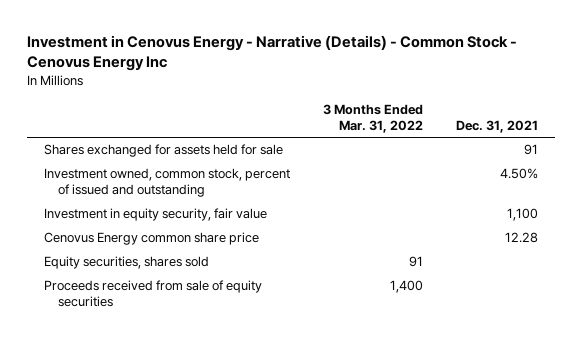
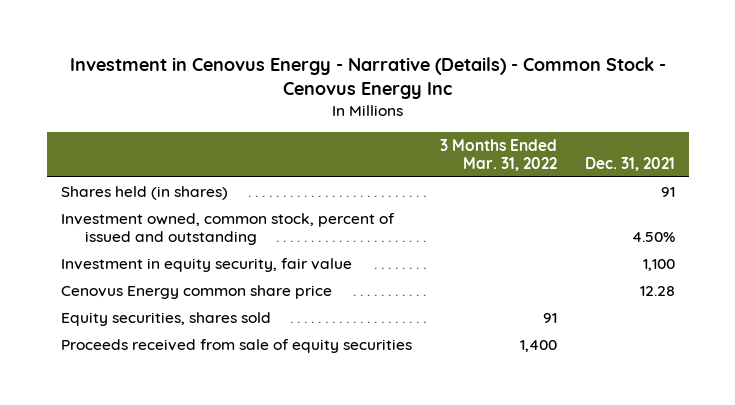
[43,144,283,158] Shares exchanged for assets held for sale -> [60,185,228,200] Shares held (in shares)

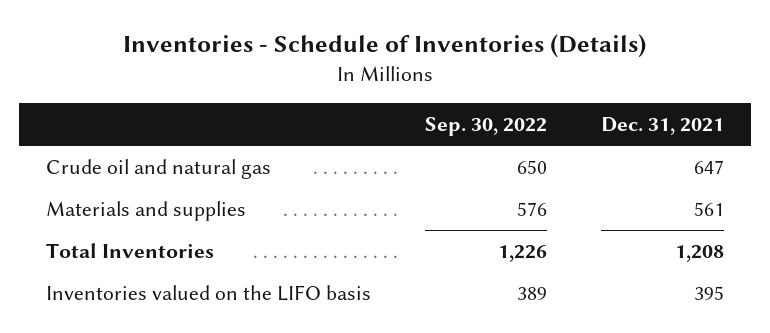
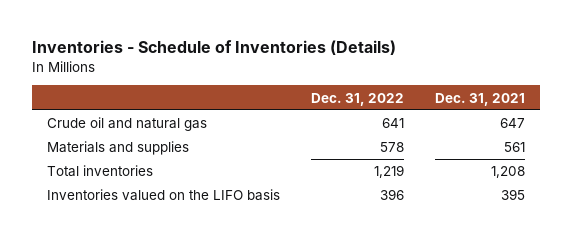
[424,117,547,137] Sep. 30, 2022 -> none
none -> [310,92,404,106] Dec. 31, 2022
[45,243,214,259] Total Inventories -> [47,165,154,178] Total inventories

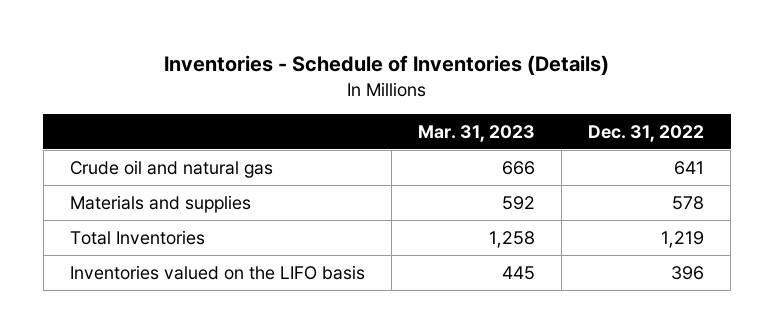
[434,92,525,106] Dec. 31, 2021 -> none
none -> [418,124,536,142] Mar. 31, 2023
[47,165,154,178] Total inventories -> [69,229,205,245] Total Inventories

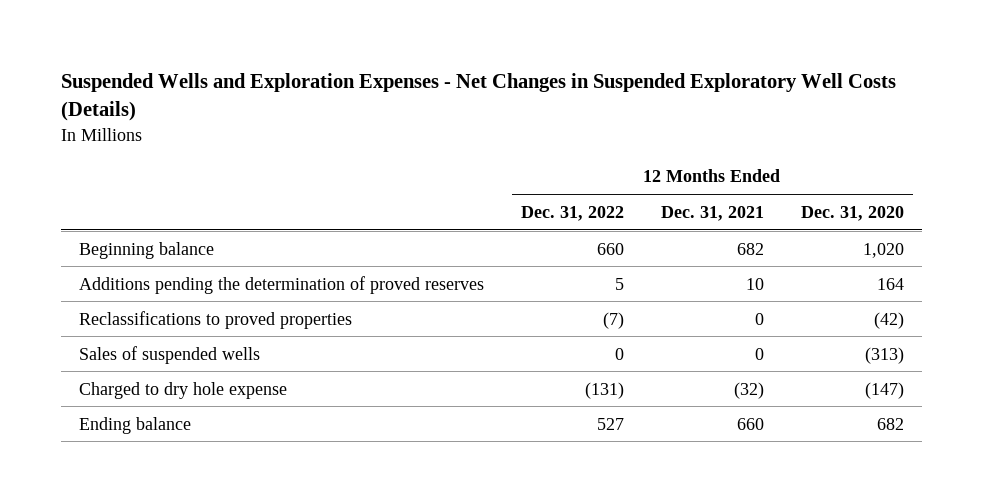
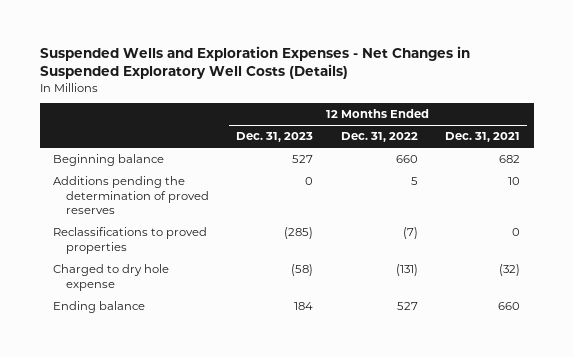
[800,205,904,221] Dec. 31, 2020 -> none
none -> [236,132,314,143] Dec. 31, 2023
[79,345,261,364] Sales of suspended wells -> none

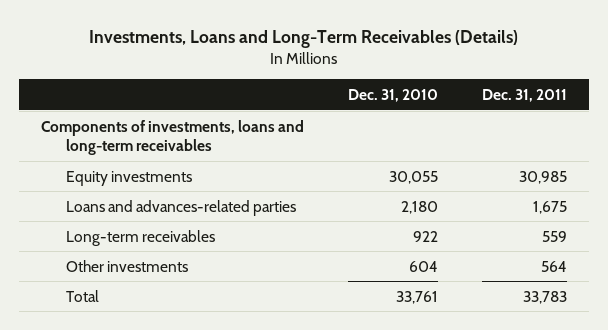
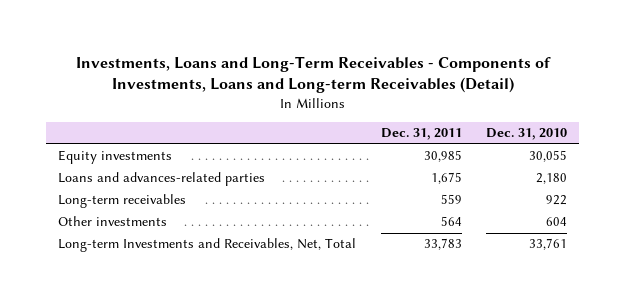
[89,30,519,49] Investments, Loans and Long-Term Receivables (Details) -> [75,55,551,94] Investments, Loans and Long-Term Receivables - Components of Investments, Loans and Long-term Receivables (Detail)
[41,119,305,156] Components of investments, loans and long-term receivables -> none
[65,289,99,302] Total -> [58,238,357,253] Long-term Investments and Receivables, Net, Total

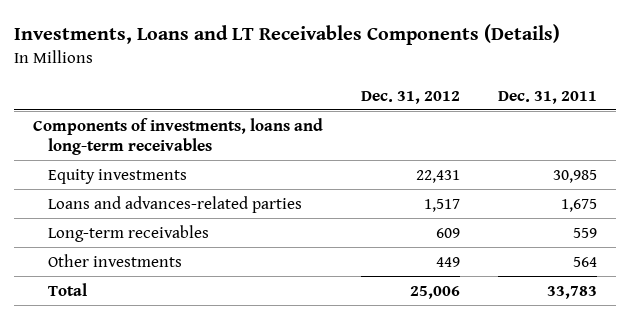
[75,55,551,94] Investments, Loans and Long-Term Receivables - Components of Investments, Loans and Long-term Receivables (Detail) -> [13,24,560,46] Investments, Loans and LT Receivables Components (Details)
[486,128,568,141] Dec. 31, 2010 -> none
none -> [360,90,460,104] Dec. 31, 2012
none -> [32,118,323,155] Components of investments, loans and long-term receivables
[58,238,357,253] Long-term Investments and Receivables, Net, Total -> [48,283,88,297] Total

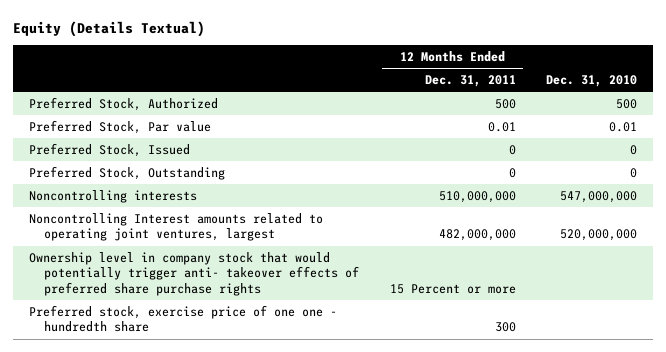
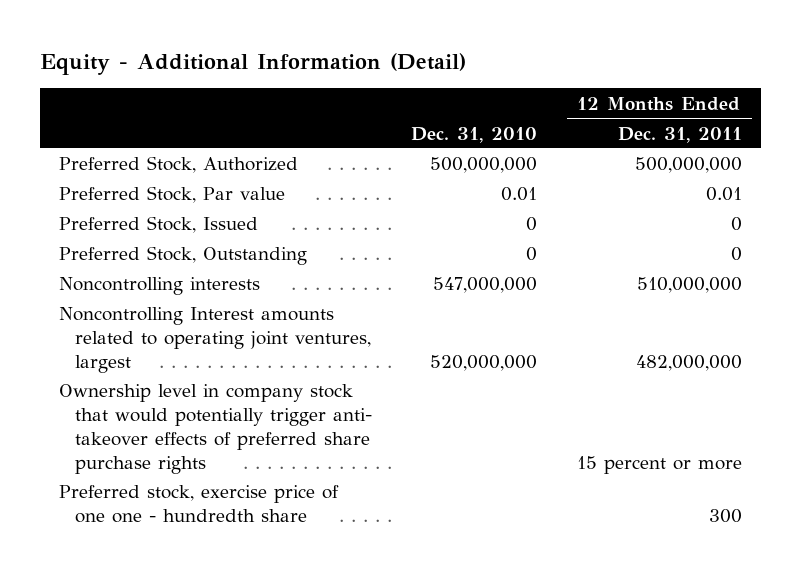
[13,20,206,37] Equity (Details Textual) -> [39,53,466,76] Equity - Additional Information (Detail)
[494,98,516,109] 500 -> [634,157,742,174] 500,000,000
[616,98,638,109] 500 -> [430,157,538,174] 500,000,000
[389,283,516,294] 15 Percent or more -> [576,456,742,475] 15 percent or more

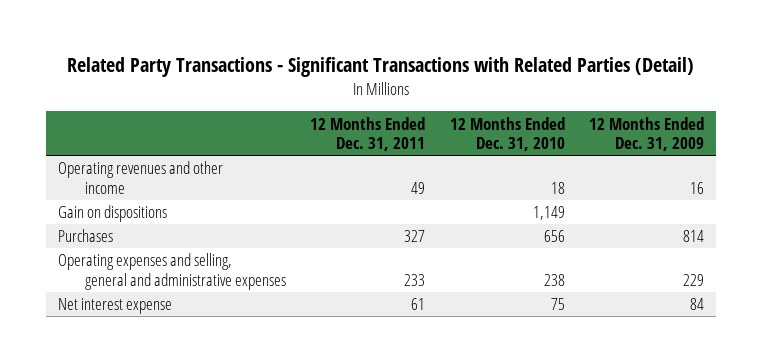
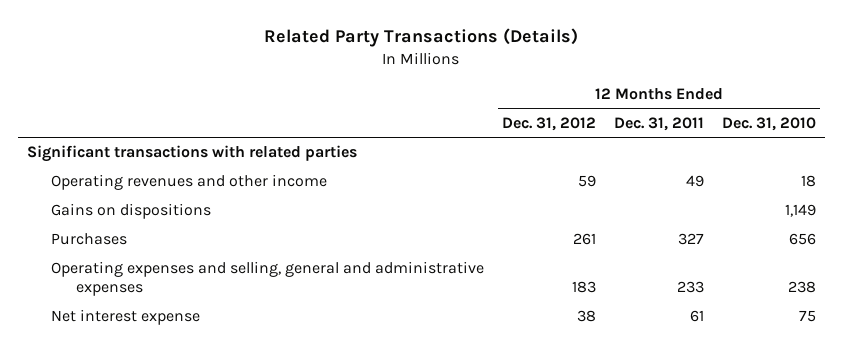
[67,56,695,77] Related Party Transactions - Significant Transactions with Related Parties (Detail) -> [264,28,579,48] Related Party Transactions (Details)
[589,116,705,152] 12 Months Ended Dec. 31, 2009 -> none
none -> [502,116,597,131] Dec. 31, 2012
none -> [26,145,357,163] Significant transactions with related parties
[58,205,168,223] Gain on dispositions -> [51,203,212,220] Gains on dispositions

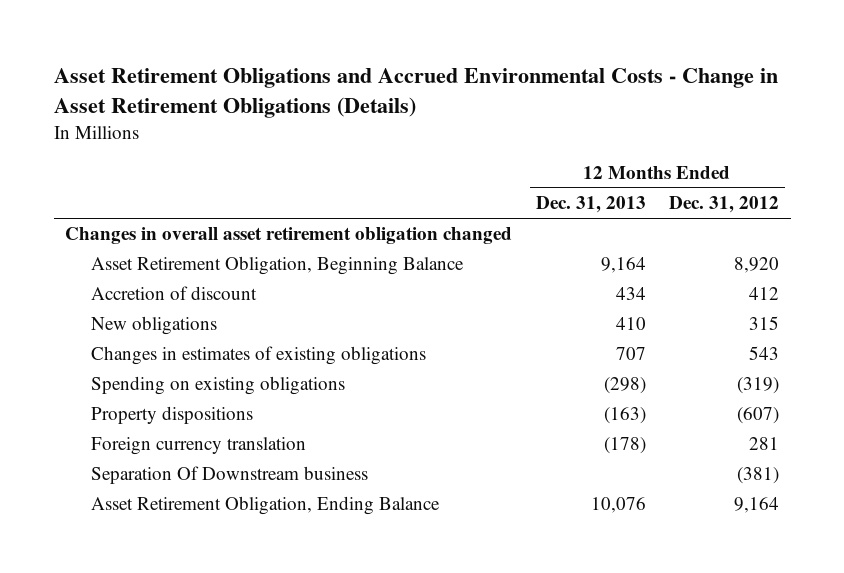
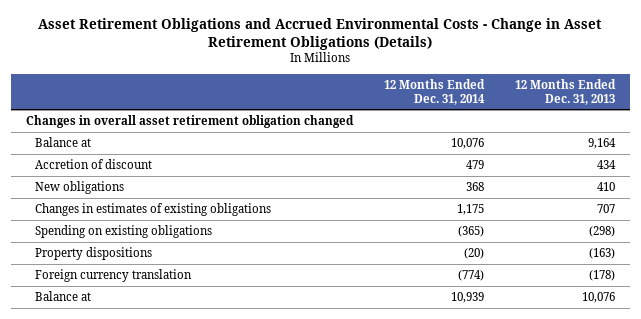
[668,196,779,214] Dec. 31, 2012 -> none
none -> [383,78,485,105] 12 Months Ended Dec. 31, 2014
[91,256,465,276] Asset Retirement Obligation, Beginning Balance -> [35,137,92,148] Balance at
[91,466,369,485] Separation Of Downstream business -> none
[91,496,441,516] Asset Retirement Obligation, Ending Balance -> [35,291,92,302] Balance at

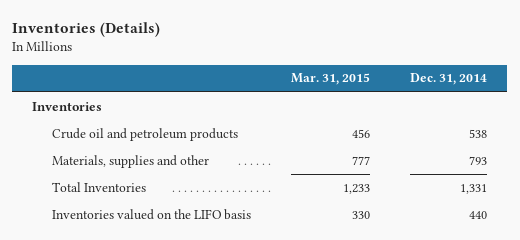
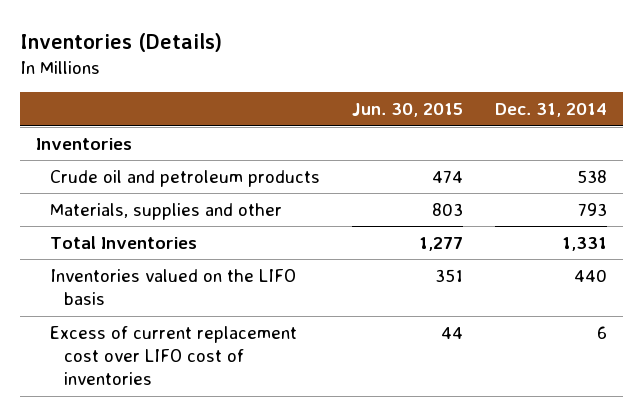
[291,73,371,86] Mar. 31, 2015 -> none
none -> [352,103,464,118] Jun. 30, 2015
none -> [50,326,298,386] Excess of current replacement cost over LIFO cost of inventories

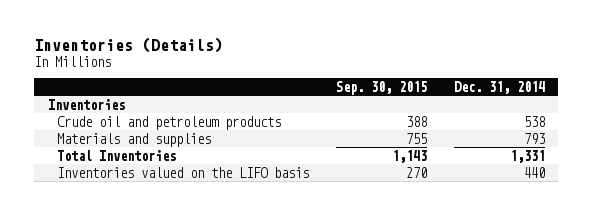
[352,103,464,118] Jun. 30, 2015 -> none
none -> [335,80,427,95] Sep. 30, 2015
[50,203,283,221] Materials, supplies and other -> [56,132,211,147] Materials and supplies
[50,326,298,386] Excess of current replacement cost over LIFO cost of inventories -> none

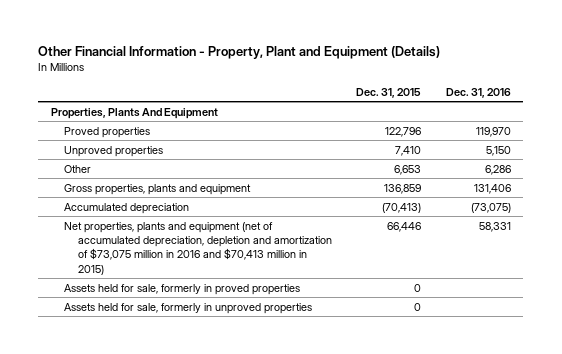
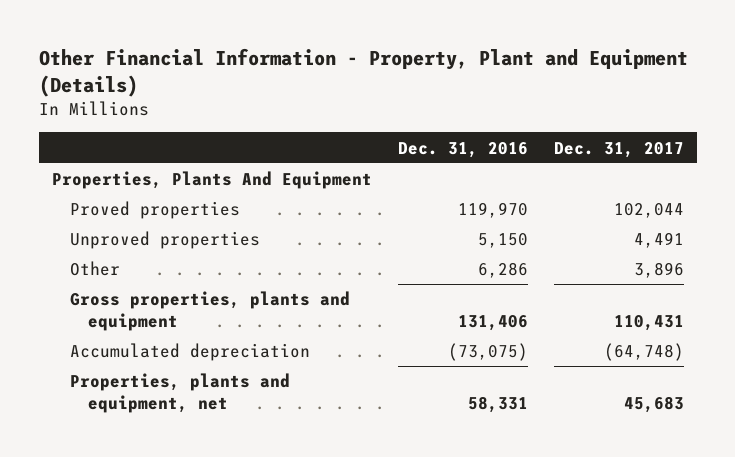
[356,87,422,98] Dec. 31, 2015 -> none
none -> [553,141,684,158] Dec. 31, 2017
[64,283,301,295] Assets held for sale, formerly in proved properties -> none
[64,302,313,314] Assets held for sale, formerly in unproved properties -> none
[64,221,332,275] Net properties, plants and equipment (net of accumulated depreciation, depletion and amortization of $73,075 million in 2016 and $70,413 million in 2015) -> [69,373,290,413] Properties, plants and equipment, net

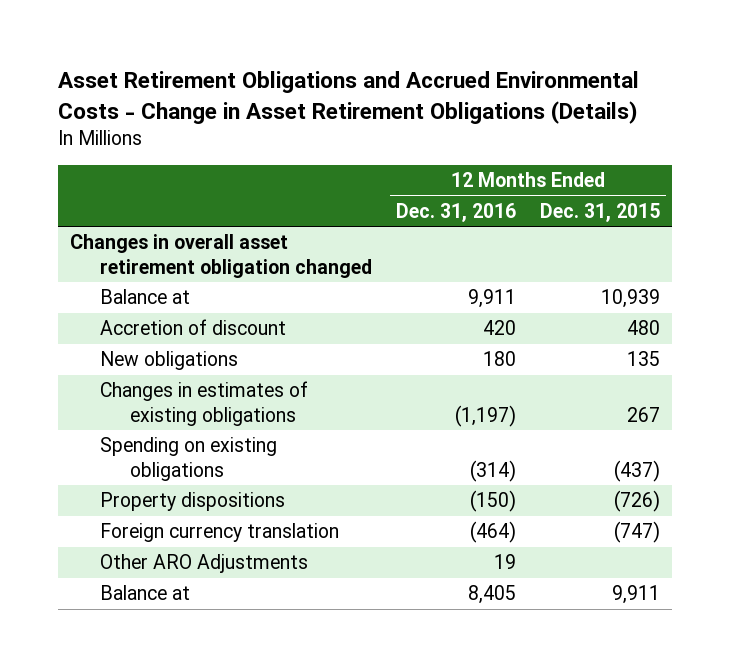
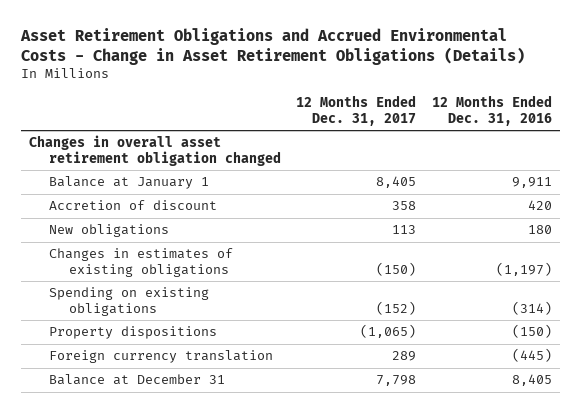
[539,202,660,222] Dec. 31, 2015 -> none
none -> [296,95,417,126] 12 Months Ended Dec. 31, 2017
[100,289,191,305] Balance at -> [48,176,209,190] Balance at January 1
[100,554,309,574] Other ARO Adjustments -> none
[470,521,517,544] (464) -> [511,348,552,363] (445)
[100,585,191,601] Balance at -> [48,374,225,386] Balance at December 31

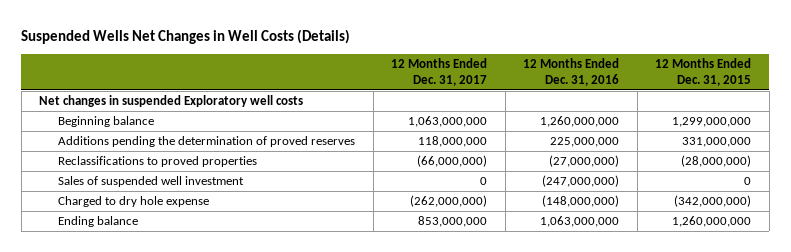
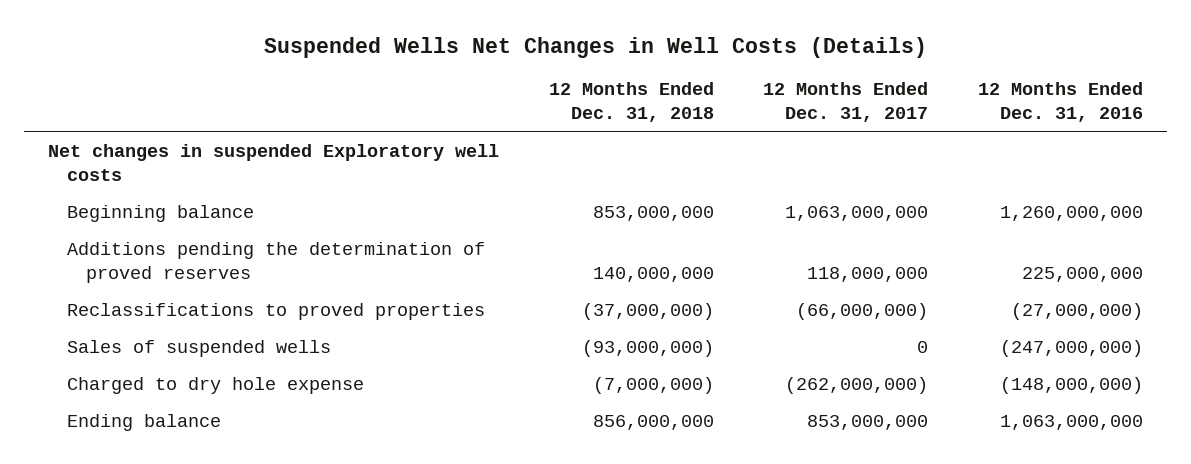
[655,57,752,86] 12 Months Ended Dec. 31, 2015 -> none
none -> [548,82,714,123] 12 Months Ended Dec. 31, 2018
[58,176,245,188] Sales of suspended well investment -> [67,340,332,358] Sales of suspended wells

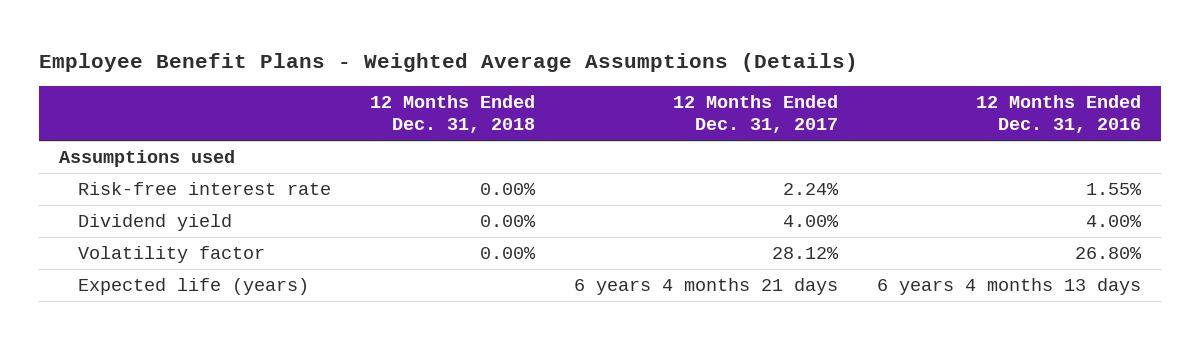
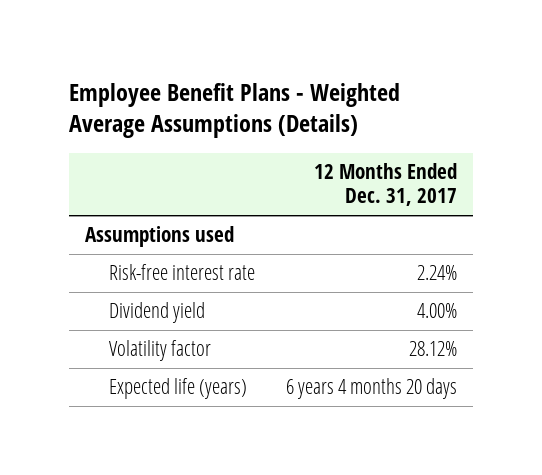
[369,95,535,134] 12 Months Ended Dec. 31, 2018 -> none
[976,95,1142,134] 12 Months Ended Dec. 31, 2016 -> none
[574,278,839,296] 6 years 4 months 21 days -> [286,378,458,400] 6 years 4 months 20 days

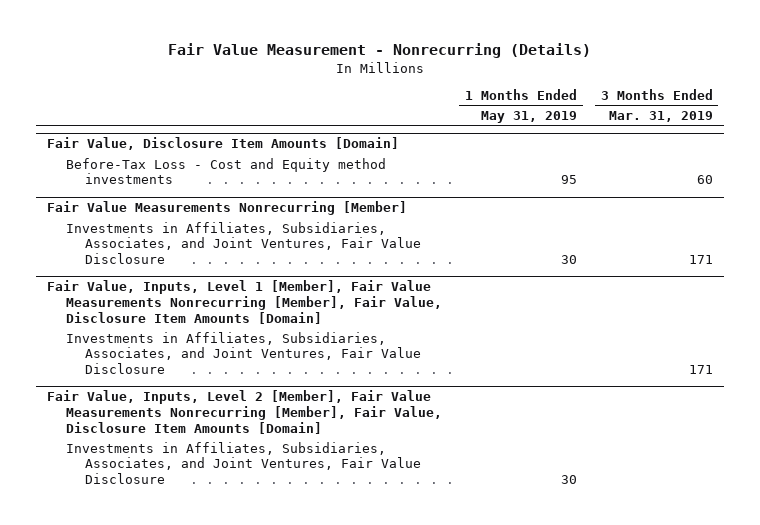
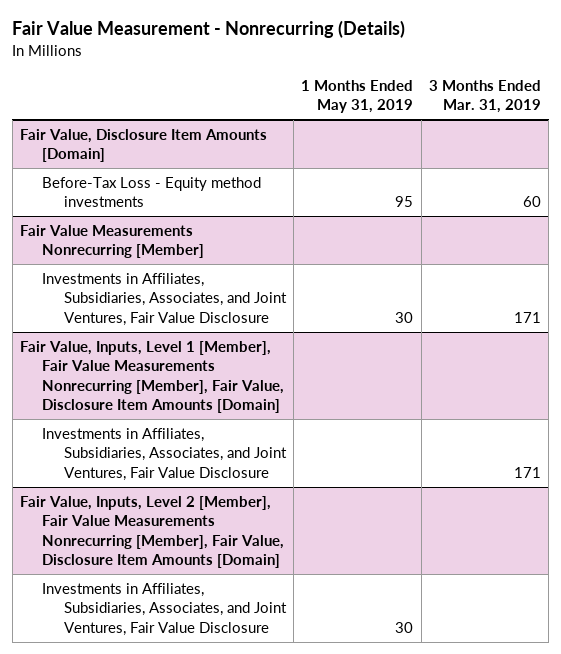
[65,157,386,185] Before-Tax Loss - Cost and Equity method investments -> [41,176,261,208] Before-Tax Loss - Equity method investments

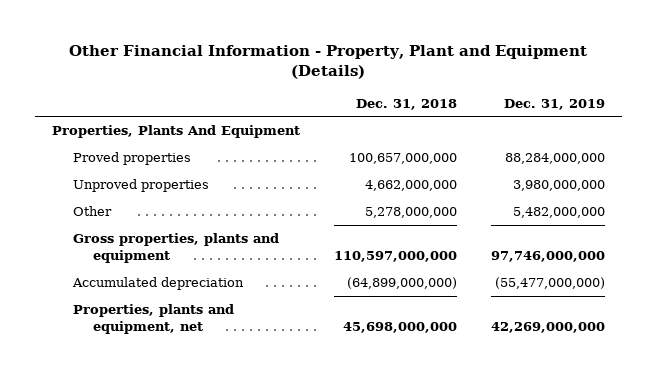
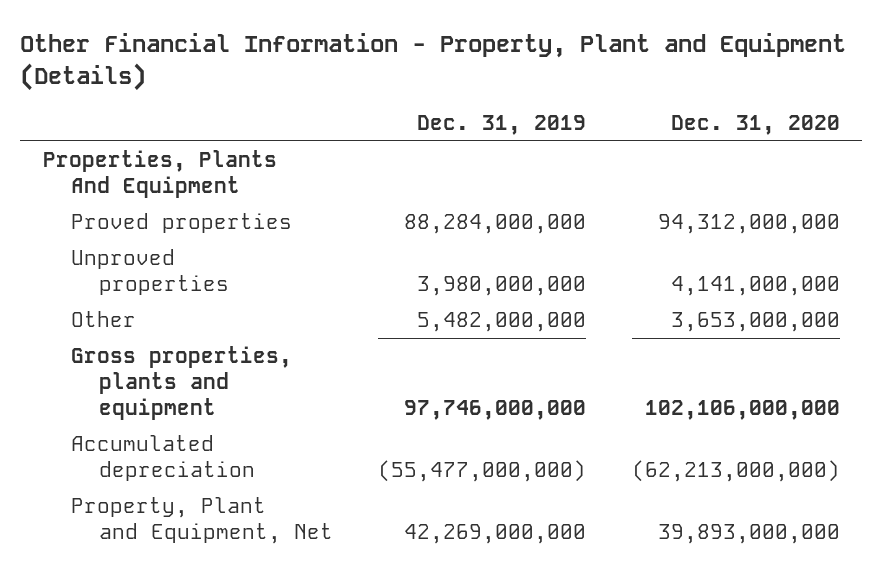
[355,98,457,110] Dec. 31, 2018 -> none
none -> [670,114,840,135] Dec. 31, 2020
[72,304,234,335] Properties, plants and equipment, net -> [70,497,333,545] Property, Plant and Equipment, Net

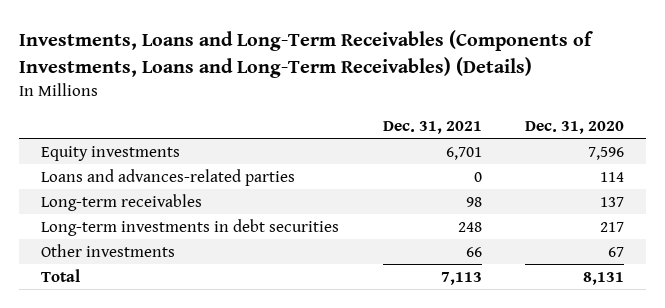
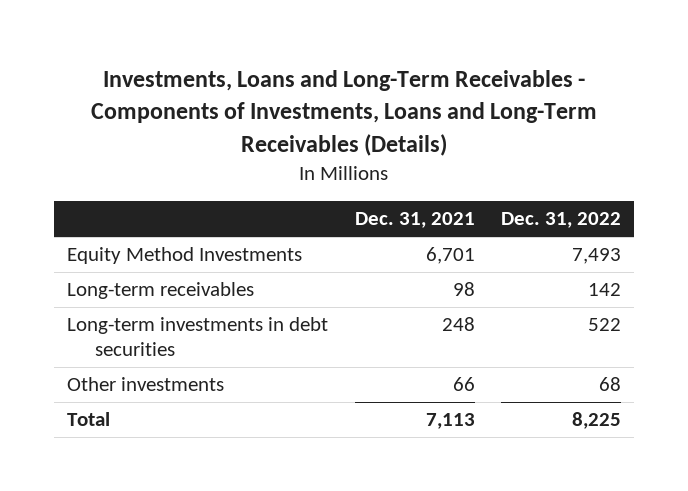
[19,30,594,78] Investments, Loans and Long-Term Receivables (Components of Investments, Loans and Long-Term Receivables) (Details) -> [91,69,598,156] Investments, Loans and Long-Term Receivables - Components of Investments, Loans and Long-Term Receivables (Details)
[525,120,625,134] Dec. 31, 2020 -> none
none -> [501,212,622,229] Dec. 31, 2022
[41,168,296,186] Loans and advances-related parties -> none
[41,145,181,161] Equity investments -> [67,247,303,265] Equity Method Investments

